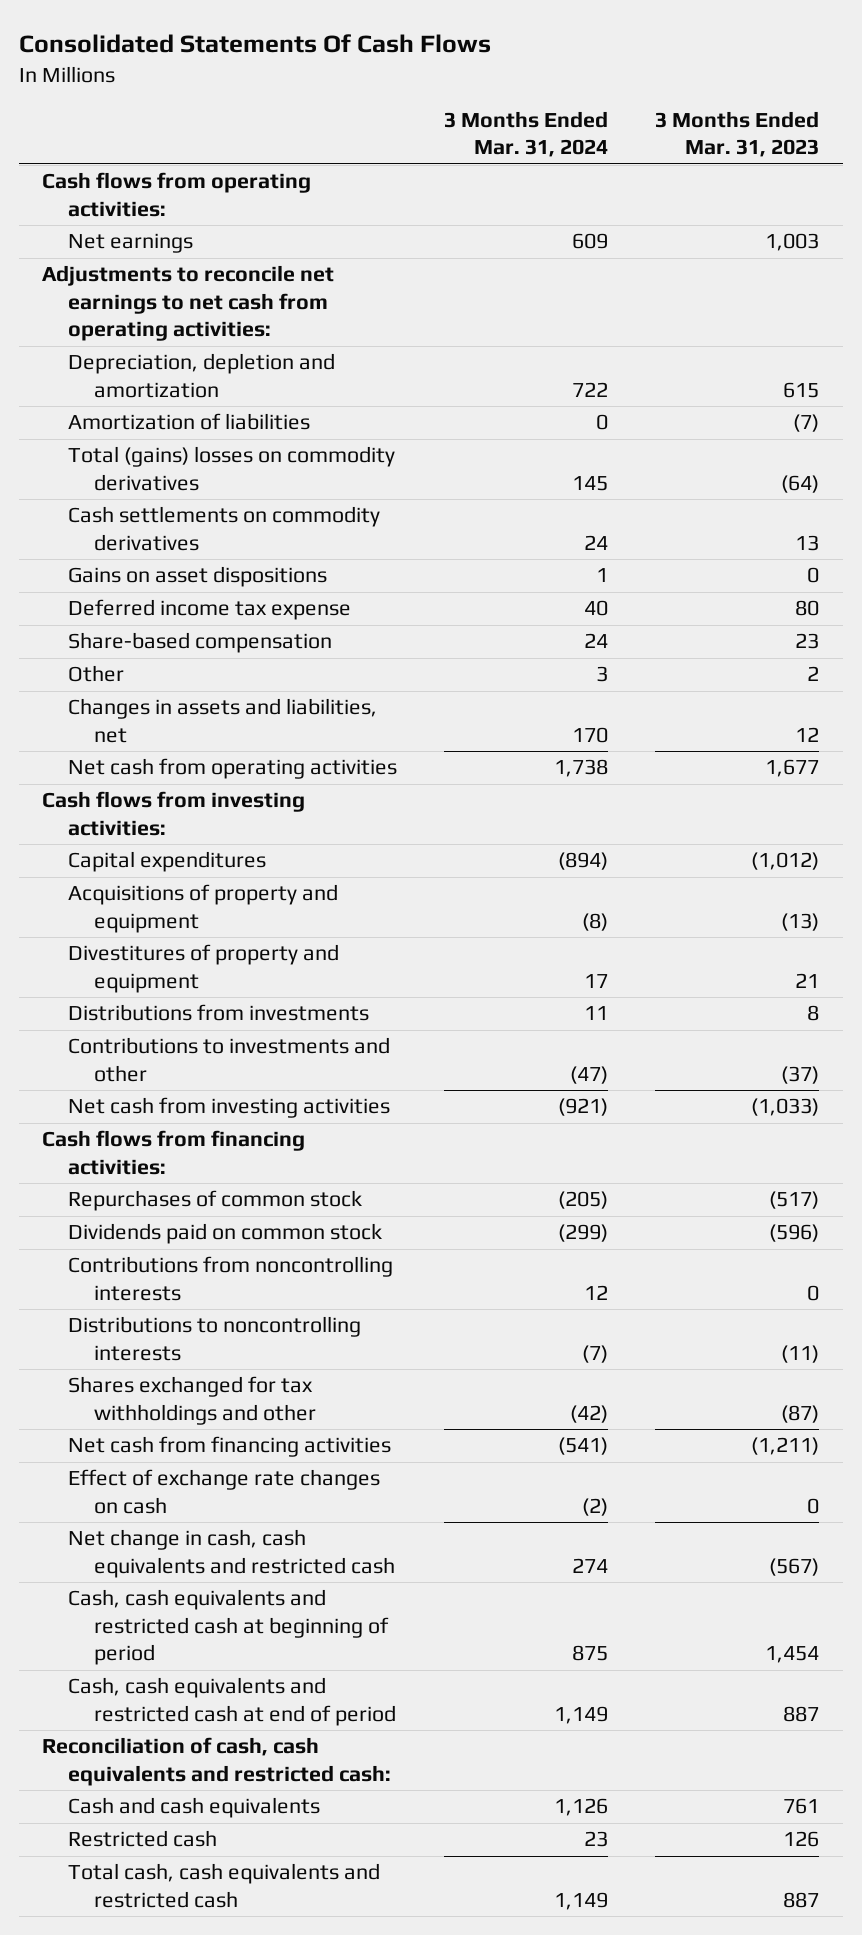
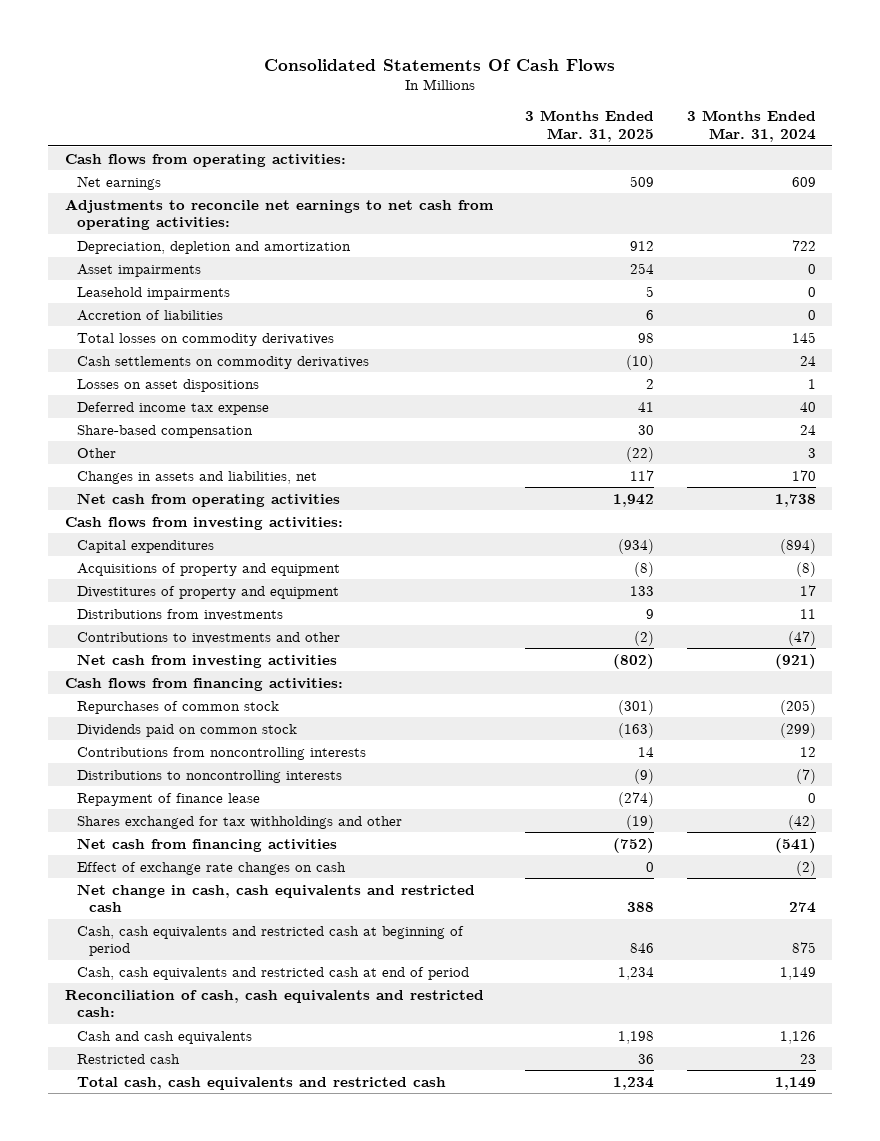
[655,110,820,158] 3 Months Ended Mar. 31, 2023 -> none
none -> [525,110,655,143] 3 Months Ended Mar. 31, 2025
none -> [76,263,201,277] Asset impairments
none -> [76,286,230,300] Leasehold impairments
[68,413,311,431] Amortization of liabilities -> [76,309,223,321] Accretion of liabilities
[68,446,396,491] Total (gains) losses on commodity derivatives -> [76,332,334,346] Total losses on commodity derivatives
[68,566,328,588] Gains on asset dispositions -> [76,378,259,392] Losses on asset dispositions
none -> [76,792,260,806] Repayment of finance lease

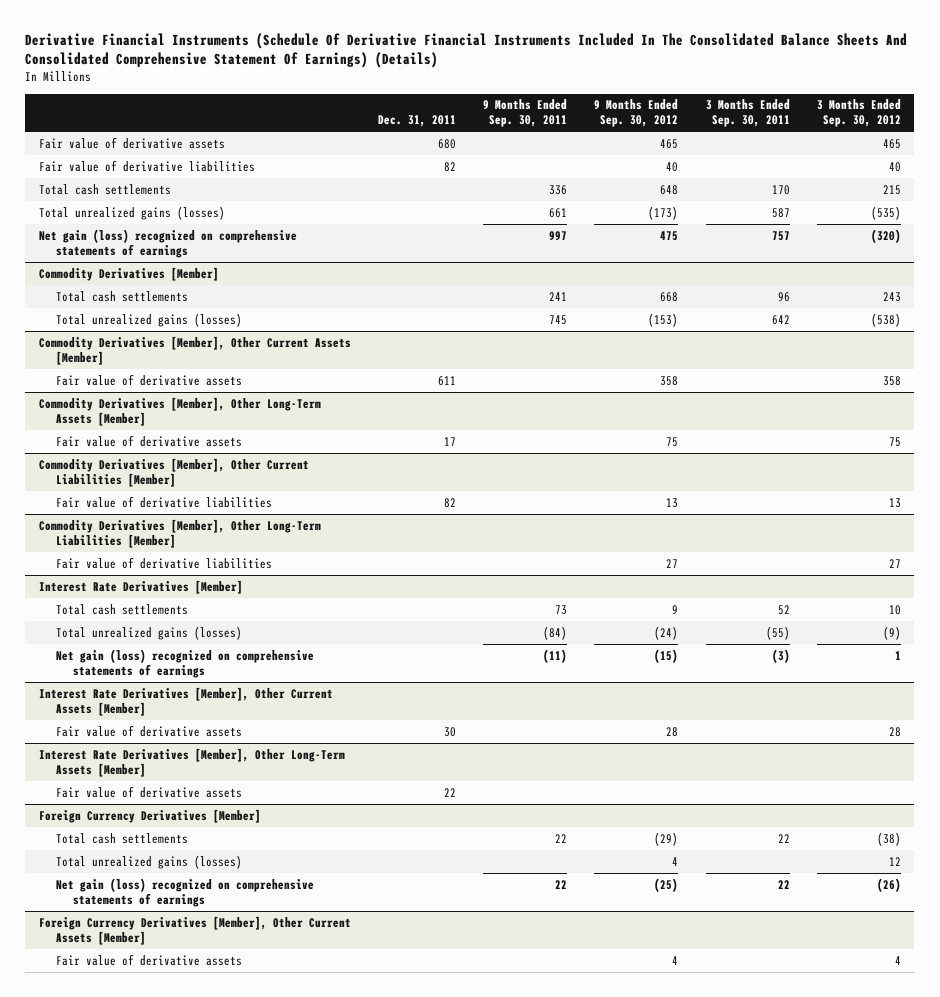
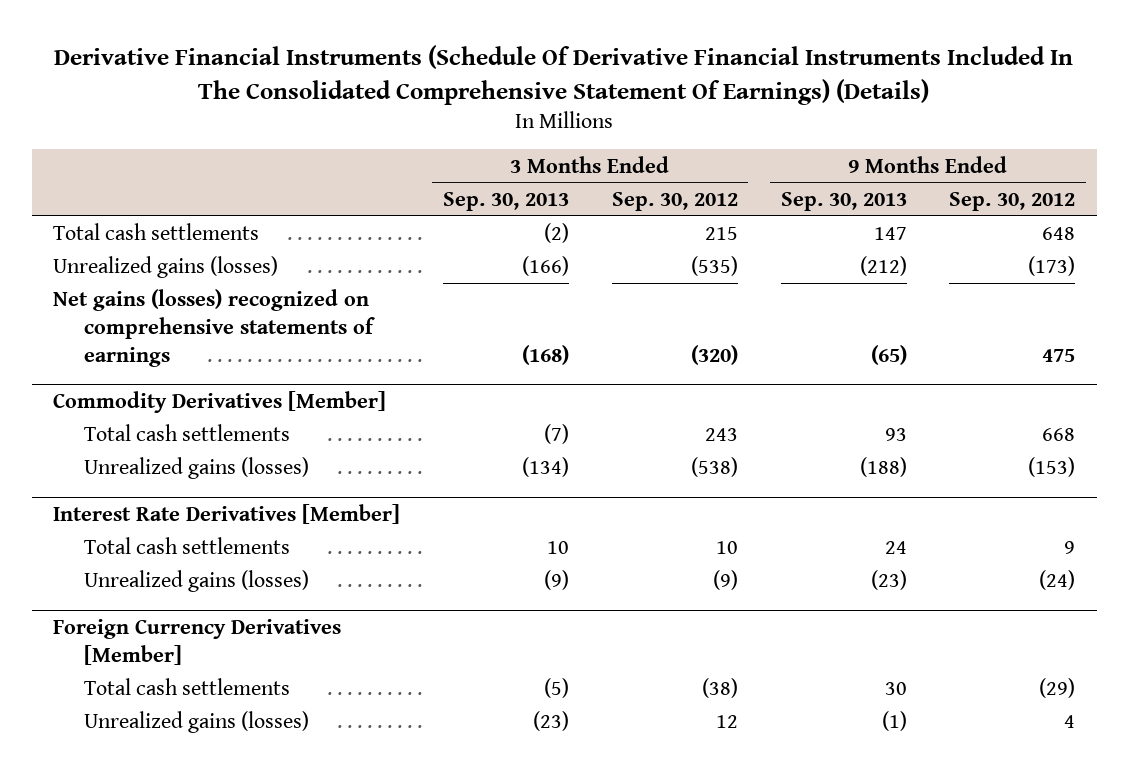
[25,32,908,69] Derivative Financial Instruments (Schedule Of Derivative Financial Instruments Included In The Consolidated Balance Sheets And Consolidated Comprehensive Statement Of Earnings) (Details) -> [54,45,1074,105] Derivative Financial Instruments (Schedule Of Derivative Financial Instruments Included In The Consolidated Comprehensive Statement Of Earnings) (Details)
[378,115,457,128] Dec. 31, 2011 -> none
[483,99,568,128] 9 Months Ended Sep. 30, 2011 -> none
[705,99,790,128] 3 Months Ended Sep. 30, 2011 -> none
none -> [442,191,569,211] Sep. 30, 2013
none -> [780,191,907,211] Sep. 30, 2013
[39,136,226,149] Fair value of derivative assets -> none
[39,159,256,172] Fair value of derivative liabilities -> none
[39,205,226,220] Total unrealized gains (losses) -> [53,256,279,279] Unrealized gains (losses)
[39,228,298,258] Net gain (loss) recognized on comprehensive statements of earnings -> [53,289,376,367] Net gains (losses) recognized on comprehensive statements of earnings
[39,335,352,365] Commodity Derivatives [Member], Other Current Assets [Member] -> none
[56,373,243,386] Fair value of derivative assets -> none
[39,396,322,426] Commodity Derivatives [Member], Other Long-Term Assets [Member] -> none
[56,434,243,447] Fair value of derivative assets -> none
[39,457,310,487] Commodity Derivatives [Member], Other Current Liabilities [Member] -> none
[56,495,273,508] Fair value of derivative liabilities -> none
[39,518,322,548] Commodity Derivatives [Member], Other Long-Term Liabilities [Member] -> none
[56,556,273,569] Fair value of derivative liabilities -> none
[56,312,243,327] Total unrealized gains (losses) -> [84,457,310,480] Unrealized gains (losses)
[56,648,315,678] Net gain (loss) recognized on comprehensive statements of earnings -> none
[39,686,334,716] Interest Rate Derivatives [Member], Other Current Assets [Member] -> none
[56,724,243,737] Fair value of derivative assets -> none
[39,747,346,777] Interest Rate Derivatives [Member], Other Long-Term Assets [Member] -> none
[56,785,243,798] Fair value of derivative assets -> none
[56,625,243,640] Total unrealized gains (losses) -> [84,570,310,593] Unrealized gains (losses)
[56,877,315,907] Net gain (loss) recognized on comprehensive statements of earnings -> none
[39,915,352,945] Foreign Currency Derivatives [Member], Other Current Assets [Member] -> none
[56,953,243,966] Fair value of derivative assets -> none
[56,854,243,869] Total unrealized gains (losses) -> [84,711,310,734] Unrealized gains (losses)

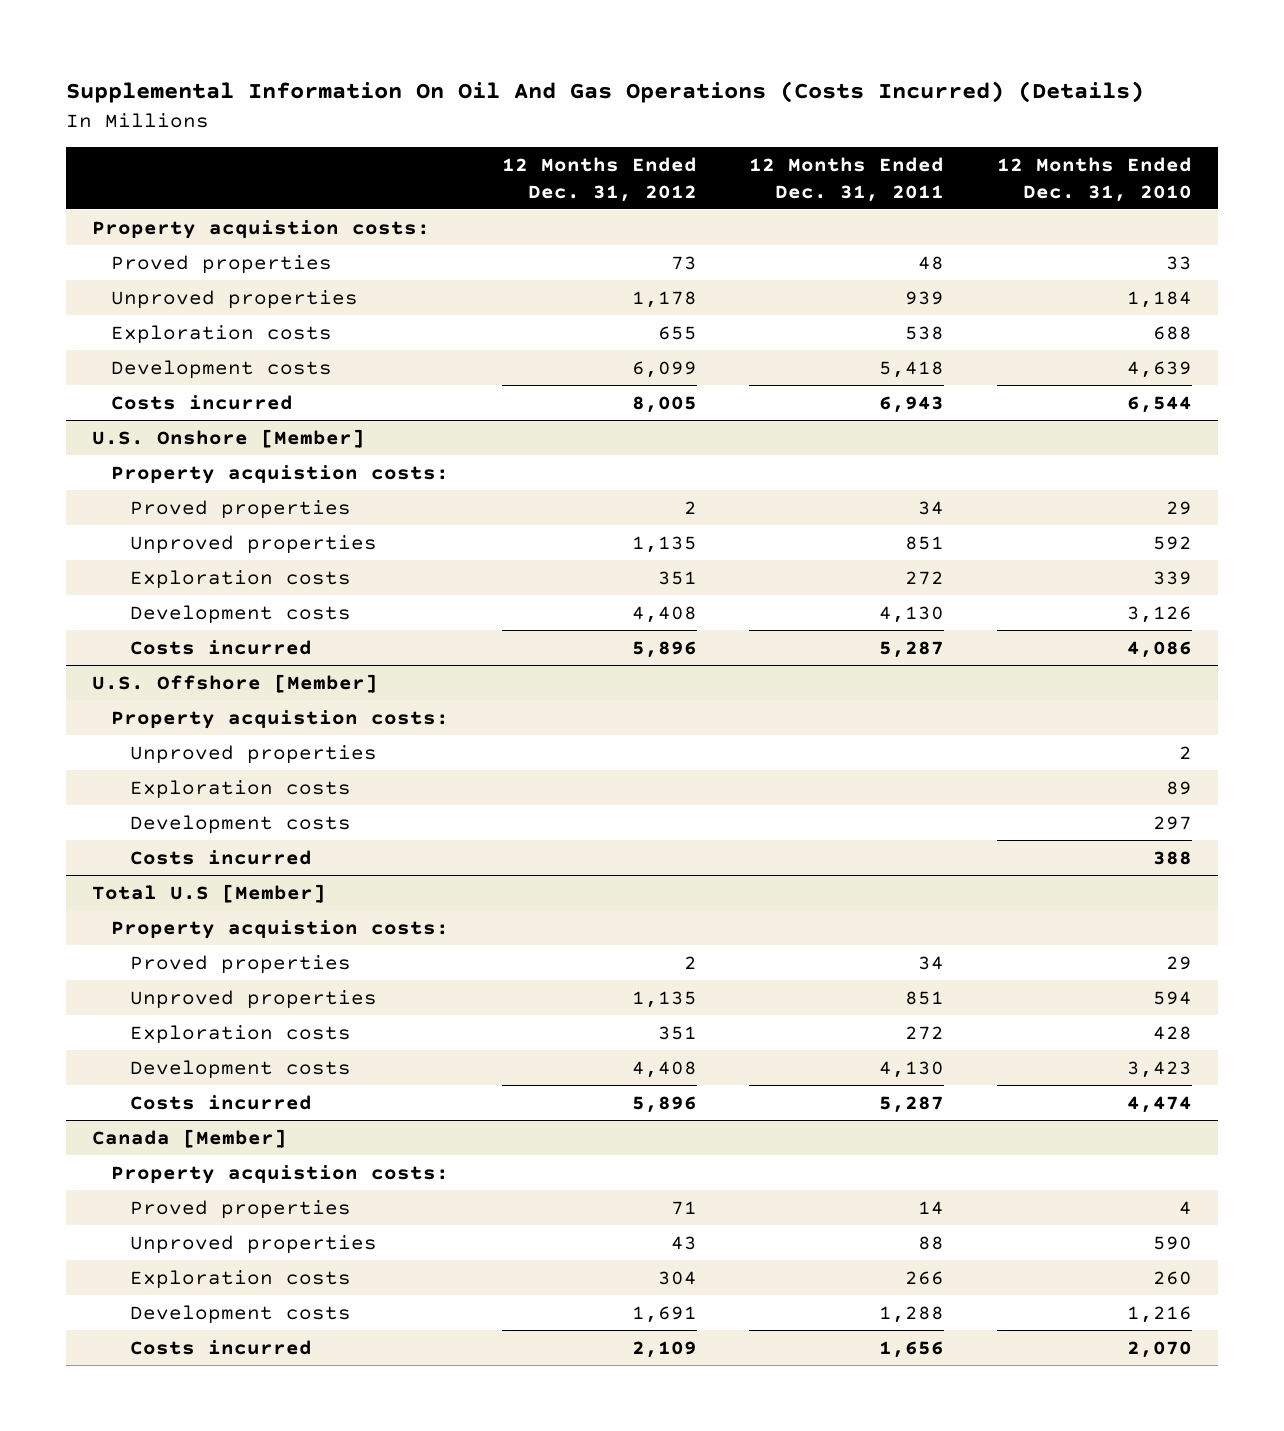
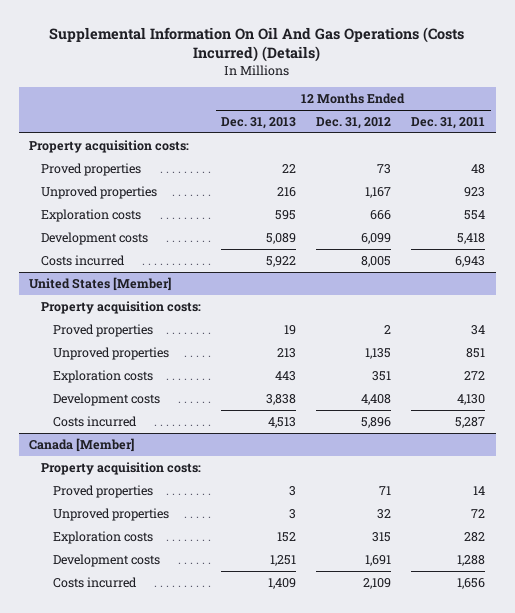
[997,157,1193,202] 12 Months Ended Dec. 31, 2010 -> none
none -> [221,116,297,129] Dec. 31, 2013
[91,219,430,239] Property acquistion costs: -> [29,139,190,153] Property acquisition costs:
[631,290,697,308] 1,178 -> [365,186,392,198] 1,167
[905,290,945,305] 939 -> [464,186,486,197] 923
[657,325,697,340] 655 -> [370,209,392,220] 666
[905,325,945,340] 538 -> [464,209,486,220] 554
[91,428,365,448] U.S. Onshore [Member] -> none
[129,499,351,519] Proved properties -> none
[129,534,377,554] Unproved properties -> none
[129,569,351,589] Exploration costs -> none
[129,604,351,624] Development costs -> none
[129,639,312,655] Costs incurred -> none
[91,673,378,693] U.S. Offshore [Member] -> none
[110,709,449,729] Property acquistion costs: -> none
[129,744,377,764] Unproved properties -> none
[129,779,351,799] Exploration costs -> none
[129,814,351,834] Development costs -> none
[129,849,312,865] Costs incurred -> none
[91,883,326,903] Total U.S [Member] -> none
[110,919,449,939] Property acquistion costs: -> none
none -> [29,276,172,291] United States [Member]
[110,464,449,484] Property acquistion costs: -> [41,300,202,314] Property acquisition costs:
[110,1164,449,1184] Property acquistion costs: -> [41,461,202,475] Property acquisition costs:
[670,1235,697,1250] 43 -> [377,508,392,519] 32
[918,1235,945,1250] 88 -> [471,508,486,518] 72
[657,1270,697,1285] 304 -> [372,531,392,542] 315
[905,1270,945,1285] 266 -> [464,531,486,542] 282

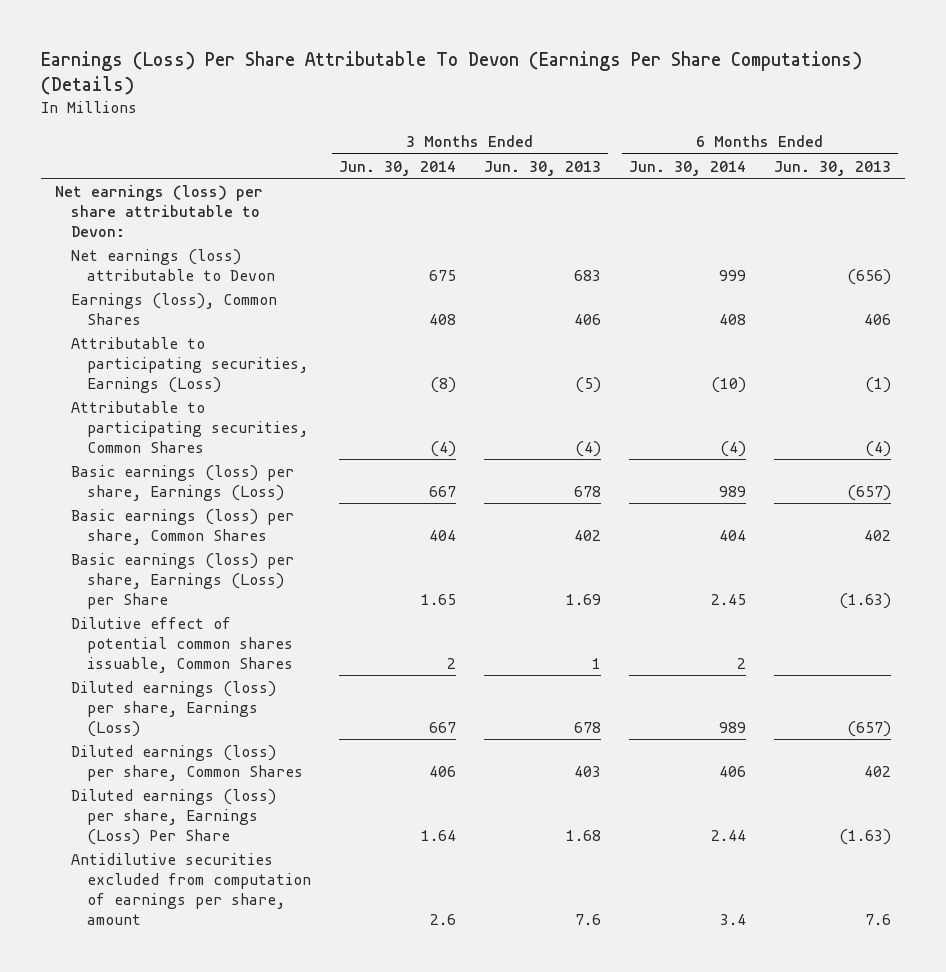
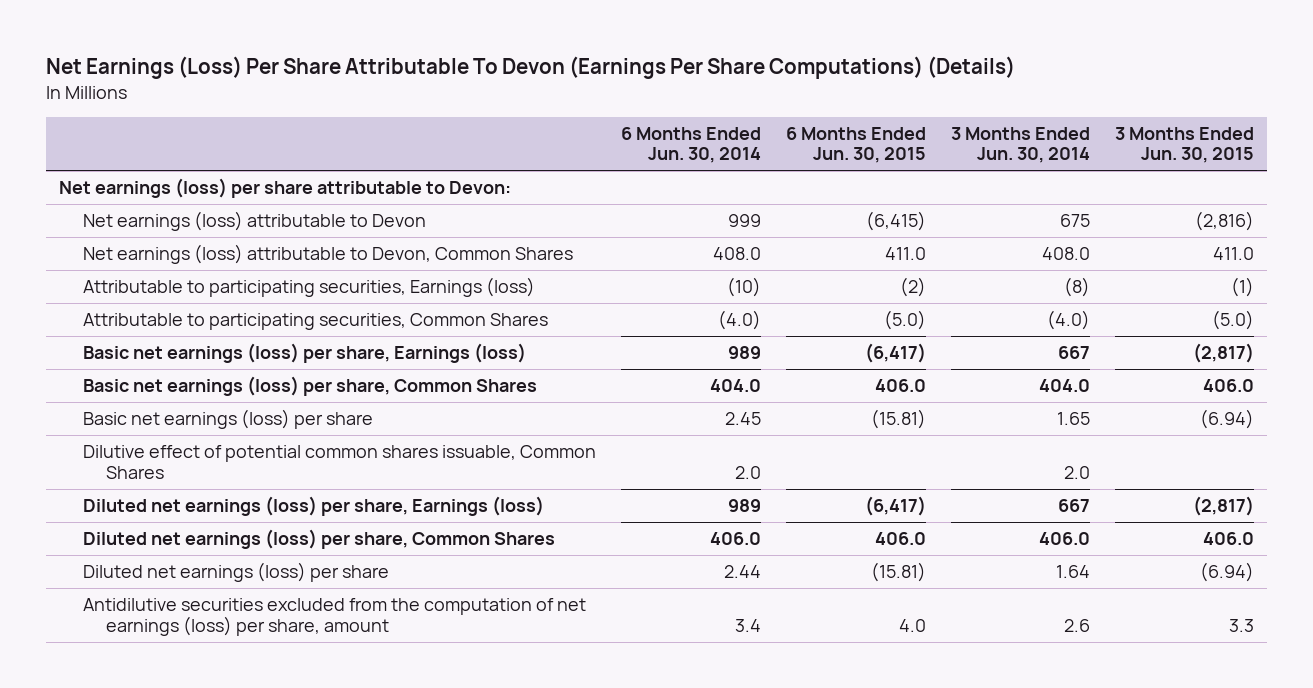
[41,51,863,96] Earnings (Loss) Per Share Attributable To Devon (Earnings Per Share Computations) (Details) -> [46,56,1016,80] Net Earnings (Loss) Per Share Attributable To Devon (Earnings Per Share Computations) (Details)
[483,160,601,176] Jun. 30, 2013 -> none
[774,160,892,176] Jun. 30, 2013 -> none
none -> [785,126,926,164] 6 Months Ended Jun. 30, 2015
none -> [1115,126,1255,164] 3 Months Ended Jun. 30, 2015
[70,292,277,325] Earnings (loss), Common Shares -> [82,243,573,264] Net earnings (loss) attributable to Devon, Common Shares
[428,313,456,325] 408 -> [1042,246,1091,260] 408.0
[719,313,747,325] 408 -> [712,246,761,260] 408.0
[70,336,308,393] Attributable to participating securities, Earnings (Loss) -> [82,276,535,297] Attributable to participating securities, Earnings (loss)
[429,440,456,457] (4) -> [1047,309,1091,330] (4.0)
[720,440,747,457] (4) -> [717,309,761,330] (4.0)
[70,464,294,501] Basic earnings (loss) per share, Earnings (Loss) -> [82,342,526,363] Basic net earnings (loss) per share, Earnings (loss)
[70,508,294,545] Basic earnings (loss) per share, Common Shares -> [82,375,537,396] Basic net earnings (loss) per share, Common Shares
[428,529,456,541] 404 -> [1039,378,1091,392] 404.0
[719,529,747,541] 404 -> [709,378,761,392] 404.0
[70,552,294,609] Basic earnings (loss) per share, Earnings (Loss) per Share -> [82,408,373,429] Basic net earnings (loss) per share
[446,657,456,669] 2 -> [1064,465,1091,479] 2.0
[737,657,747,669] 2 -> [734,465,761,479] 2.0
[70,680,276,737] Diluted earnings (loss) per share, Earnings (Loss) -> [82,495,544,516] Diluted net earnings (loss) per share, Earnings (loss)
[70,744,303,781] Diluted earnings (loss) per share, Common Shares -> [82,528,555,549] Diluted net earnings (loss) per share, Common Shares
[428,765,456,777] 406 -> [1039,531,1091,545] 406.0
[719,765,747,777] 406 -> [709,531,761,545] 406.0
[70,788,276,845] Diluted earnings (loss) per share, Earnings (Loss) Per Share -> [82,561,389,582] Diluted net earnings (loss) per share
[70,852,311,925] Antidilutive securities excluded from computation of earnings per share, amount -> [82,597,586,636] Antidilutive securities excluded from the computation of net earnings (loss) per share, amount

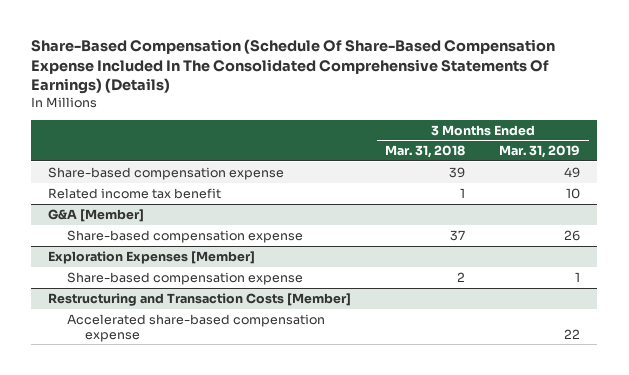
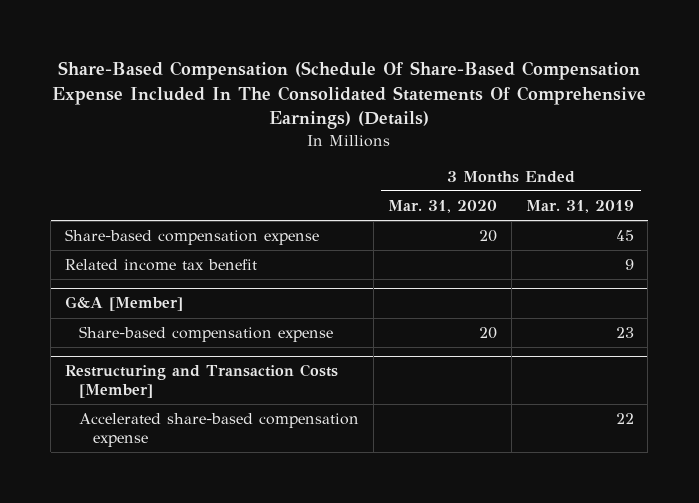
[31,39,556,95] Share-Based Compensation (Schedule Of Share-Based Compensation Expense Included In The Consolidated Comprehensive Statements Of Earnings) (Details) -> [52,61,647,130] Share-Based Compensation (Schedule Of Share-Based Compensation Expense Included In The Consolidated Statements Of Comprehensive Earnings) (Details)
[385,145,466,159] Mar. 31, 2018 -> none
none -> [387,200,497,214] Mar. 31, 2020
[564,166,581,178] 49 -> [615,230,634,242] 45
[566,187,581,199] 10 -> [624,259,634,271] 9
[48,250,256,264] Exploration Expenses [Member] -> none
[66,271,303,285] Share-based compensation expense -> none
[564,229,581,241] 26 -> [615,327,634,339] 23

